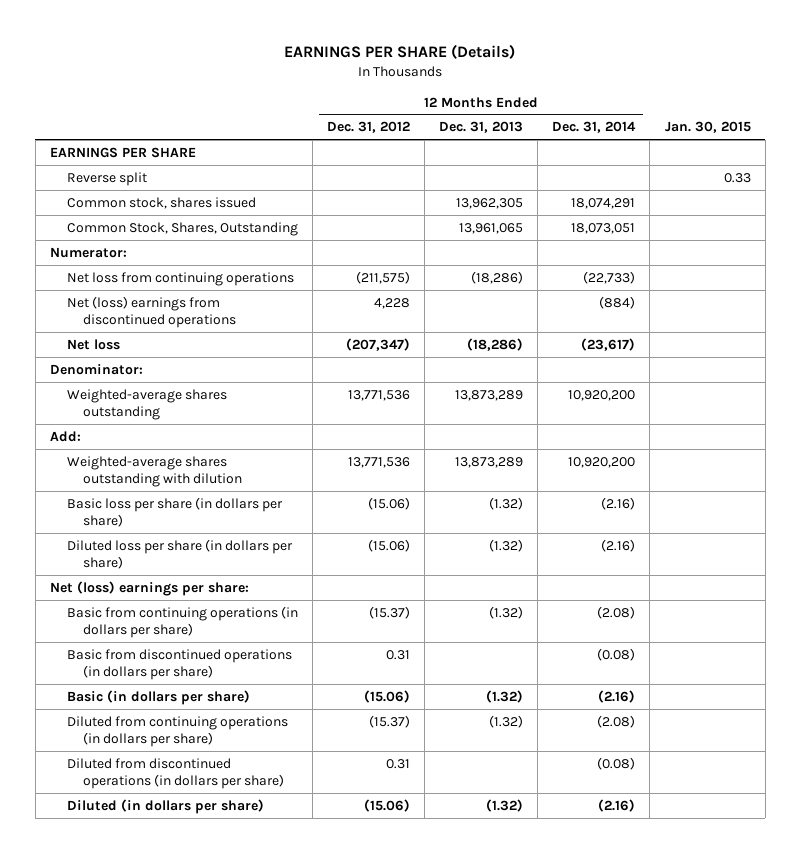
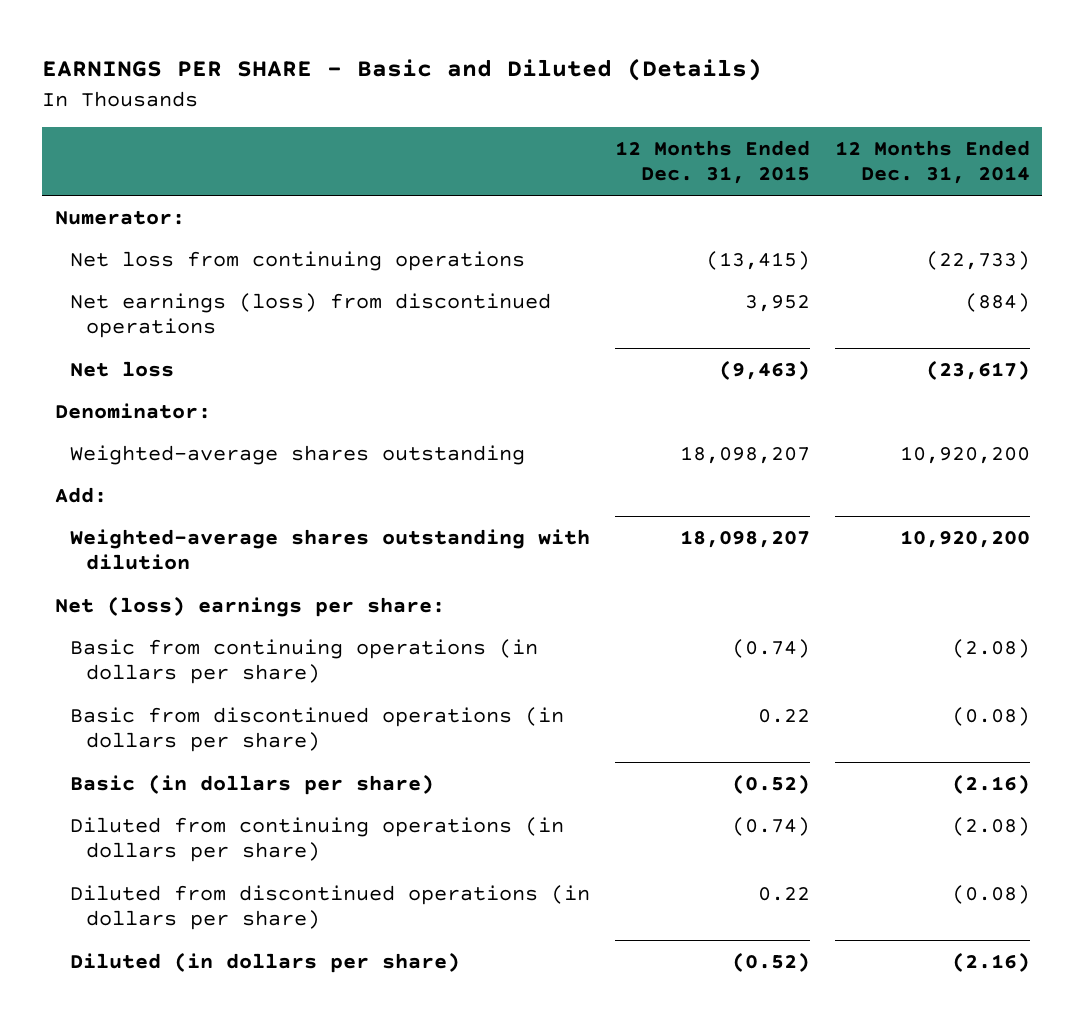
[284,43,516,59] EARNINGS PER SHARE (Details) -> [42,58,763,82] EARNINGS PER SHARE - Basic and Diluted (Details)
[326,121,410,134] Dec. 31, 2012 -> none
[439,121,524,134] Dec. 31, 2013 -> none
[664,121,751,134] Jan. 30, 2015 -> none
none -> [615,140,811,185] 12 Months Ended Dec. 31, 2015
[49,146,196,158] EARNINGS PER SHARE -> none
[66,171,147,186] Reverse split -> none
[66,196,256,209] Common stock, shares issued -> none
[66,221,298,236] Common Stock, Shares, Outstanding -> none
[66,295,237,328] Net (loss) earnings from discontinued operations -> [70,292,552,339] Net earnings (loss) from discontinued operations
[66,496,283,527] Basic loss per share (in dollars per share) -> none
[66,538,293,569] Diluted loss per share (in dollars per share) -> none

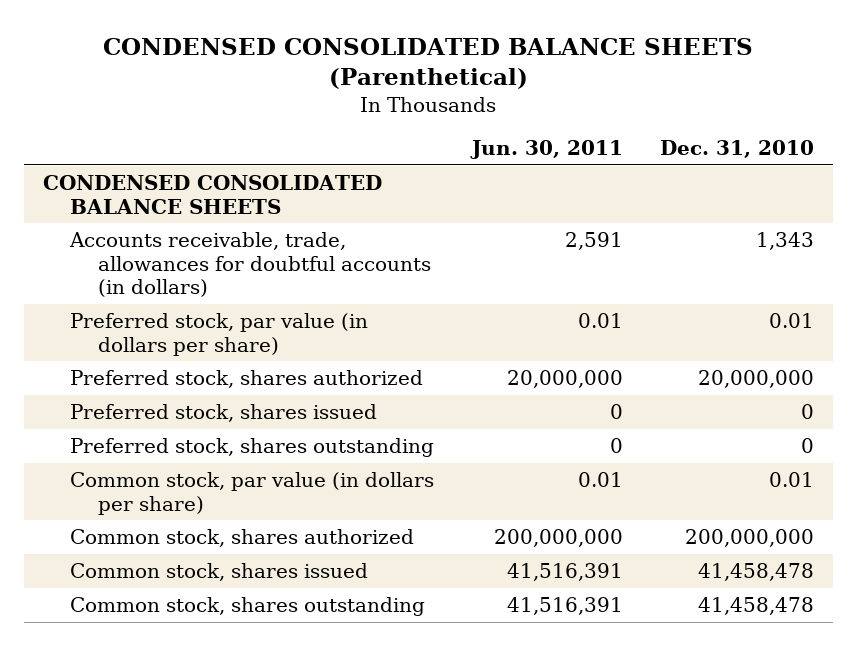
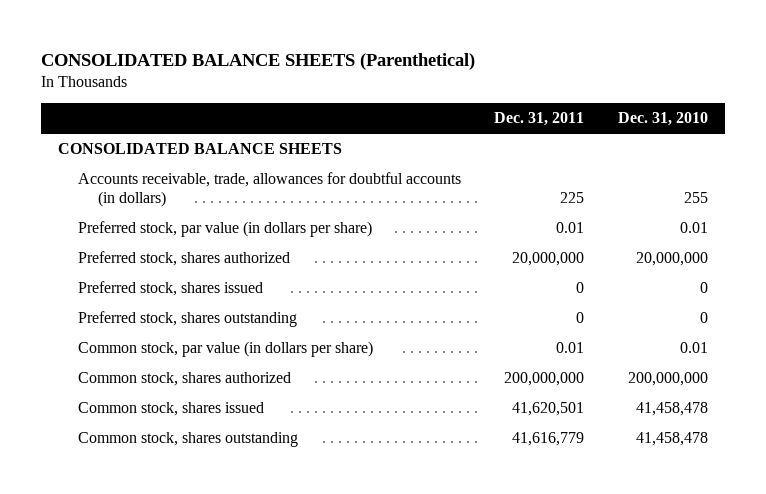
[103,37,754,90] CONDENSED CONSOLIDATED BALANCE SHEETS (Parenthetical) -> [40,52,475,70] CONSOLIDATED BALANCE SHEETS (Parenthetical)
[469,140,623,160] Jun. 30, 2011 -> none
none -> [494,112,585,127] Dec. 31, 2011
[42,174,382,214] CONDENSED CONSOLIDATED BALANCE SHEETS -> [57,143,342,155] CONSOLIDATED BALANCE SHEETS
[755,231,814,250] 1,343 -> [683,192,708,204] 255

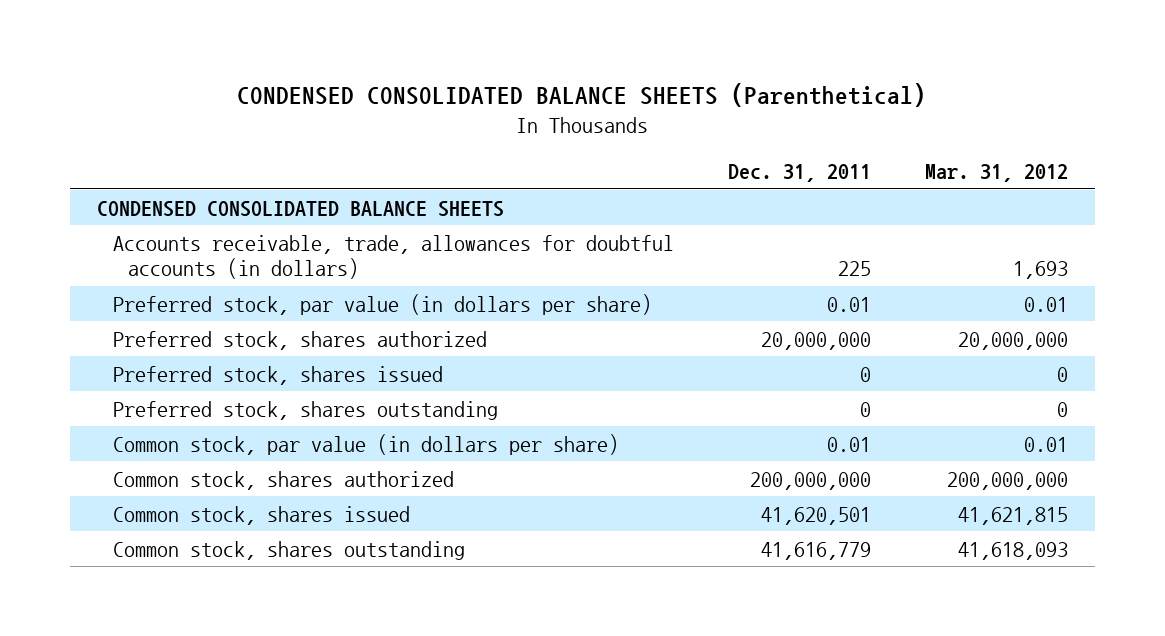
[40,52,475,70] CONSOLIDATED BALANCE SHEETS (Parenthetical) -> [237,83,927,108] CONDENSED CONSOLIDATED BALANCE SHEETS (Parenthetical)
[617,112,708,127] Dec. 31, 2010 -> none
none -> [924,163,1068,182] Mar. 31, 2012
[57,143,342,155] CONSOLIDATED BALANCE SHEETS -> [96,200,504,217] CONDENSED CONSOLIDATED BALANCE SHEETS

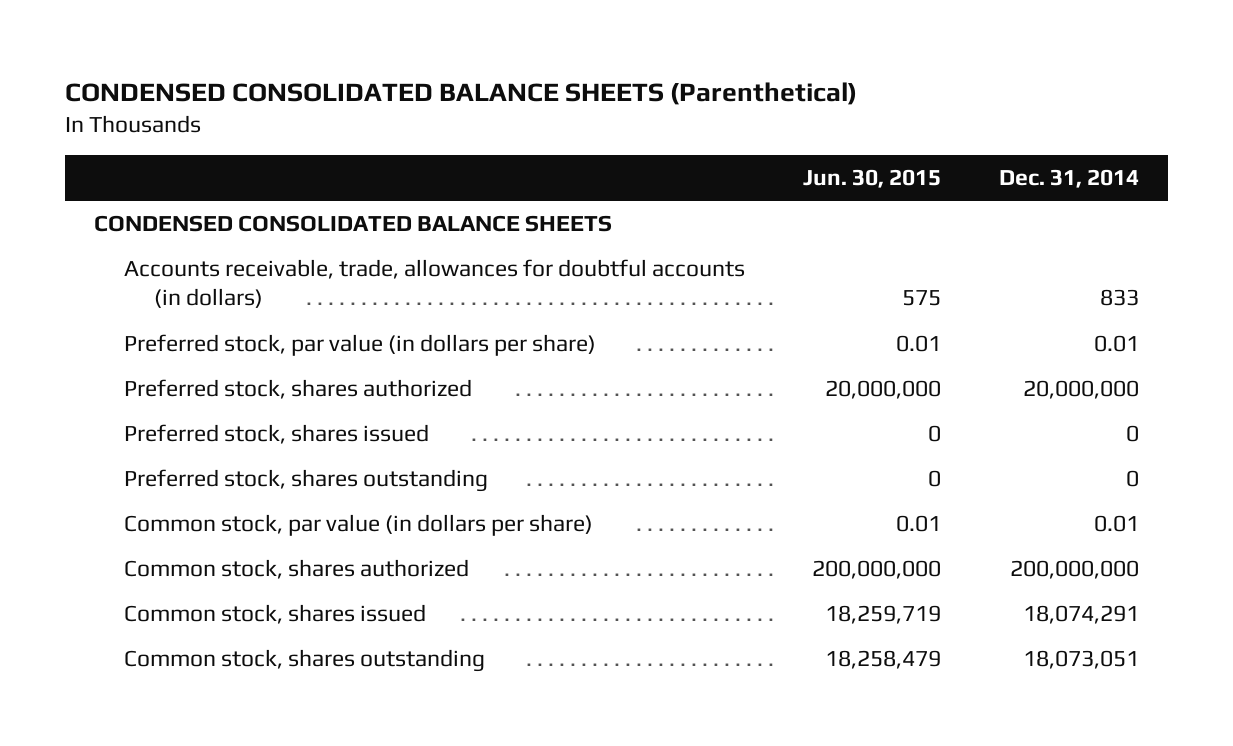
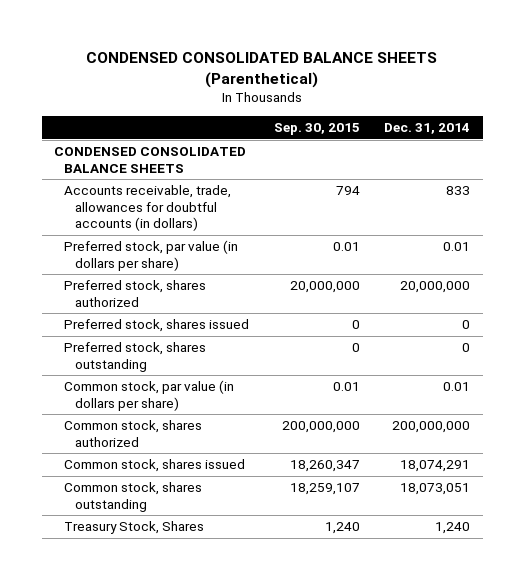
[803,168,942,188] Jun. 30, 2015 -> none
none -> [273,123,360,136] Sep. 30, 2015
none -> [64,521,205,535] Treasury Stock, Shares

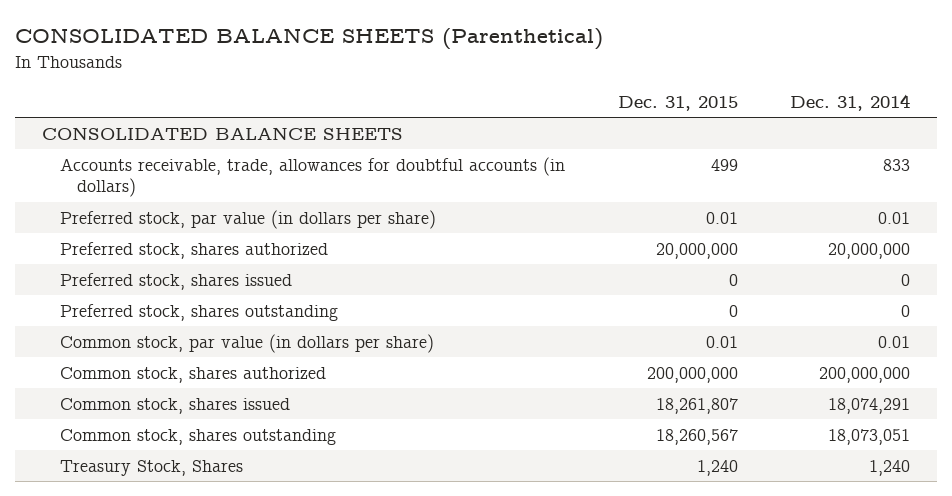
[86,51,438,88] CONDENSED CONSOLIDATED BALANCE SHEETS (Parenthetical) -> [15,28,604,51] CONSOLIDATED BALANCE SHEETS (Parenthetical)
[273,123,360,136] Sep. 30, 2015 -> none
none -> [617,95,738,111] Dec. 31, 2015
[54,147,247,173] CONDENSED CONSOLIDATED BALANCE SHEETS -> [41,126,403,140] CONSOLIDATED BALANCE SHEETS

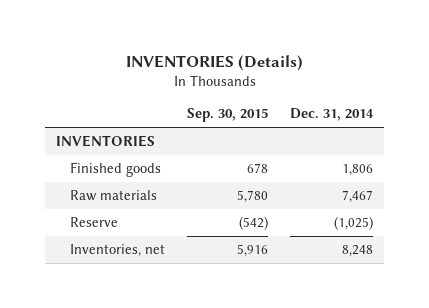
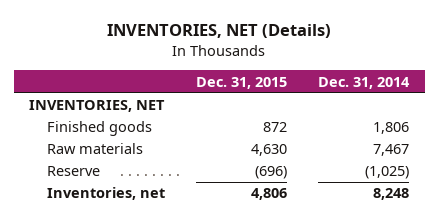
[125,54,303,71] INVENTORIES (Details) -> [107,24,332,39] INVENTORIES, NET (Details)
[187,108,269,123] Sep. 30, 2015 -> none
none -> [195,76,287,89] Dec. 31, 2015
[55,134,155,147] INVENTORIES -> [29,100,166,113] INVENTORIES, NET

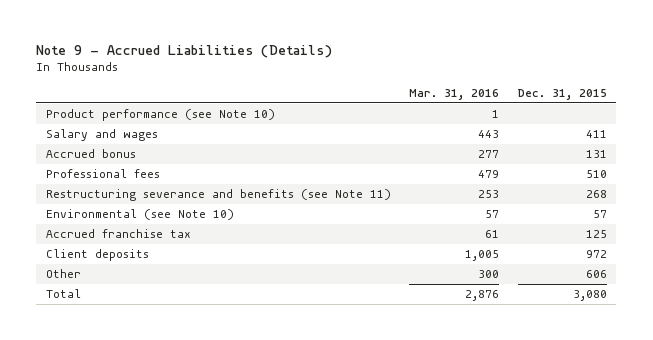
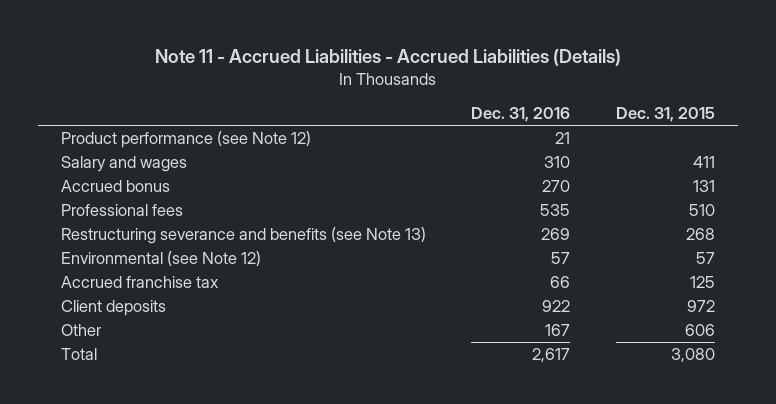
[36,45,333,59] Note 9 - Accrued Liabilities (Details) -> [154,48,621,66] Note 11 - Accrued Liabilities - Accrued Liabilities (Details)
[409,89,500,101] Mar. 31, 2016 -> none
none -> [471,107,571,123] Dec. 31, 2016
[45,109,275,122] Product performance (see Note 10) -> [60,130,311,148] Product performance (see Note 12)
[45,189,391,202] Restructuring severance and benefits (see Note 11) -> [60,226,426,244] Restructuring severance and benefits (see Note 13)
[45,209,234,221] Environmental (see Note 10) -> [60,250,261,266] Environmental (see Note 12)

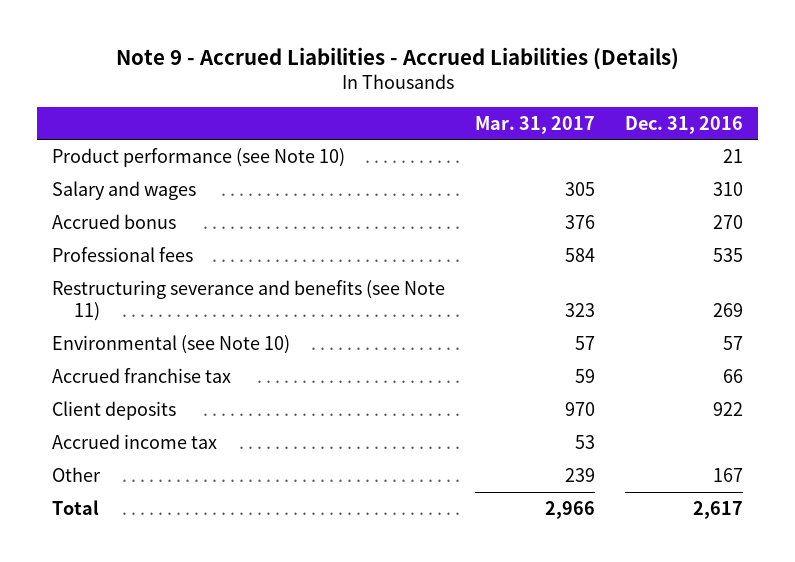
[154,48,621,66] Note 11 - Accrued Liabilities - Accrued Liabilities (Details) -> [115,46,679,70] Note 9 - Accrued Liabilities - Accrued Liabilities (Details)
[616,107,716,123] Dec. 31, 2015 -> none
none -> [475,115,596,134] Mar. 31, 2017
[60,130,311,148] Product performance (see Note 12) -> [52,147,346,167] Product performance (see Note 10)
[60,226,426,244] Restructuring severance and benefits (see Note 13) -> [52,279,446,321] Restructuring severance and benefits (see Note 11)
[60,250,261,266] Environmental (see Note 12) -> [52,334,291,354] Environmental (see Note 10)
none -> [52,433,218,449] Accrued income tax

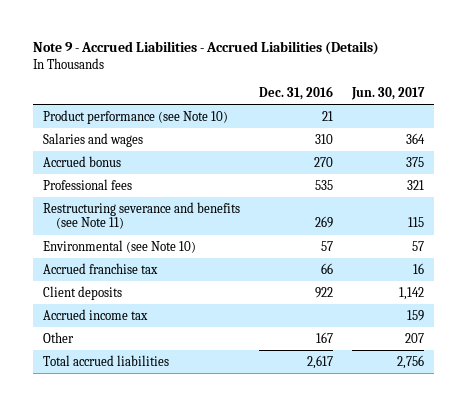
[475,115,596,134] Mar. 31, 2017 -> none
none -> [351,86,426,100] Jun. 30, 2017
[52,180,197,200] Salary and wages -> [42,132,143,147] Salaries and wages
[52,499,100,515] Total -> [42,354,169,366] Total accrued liabilities

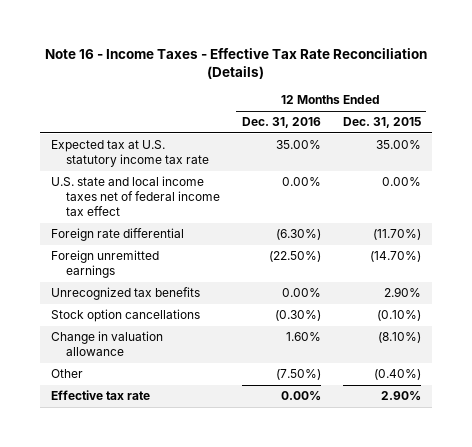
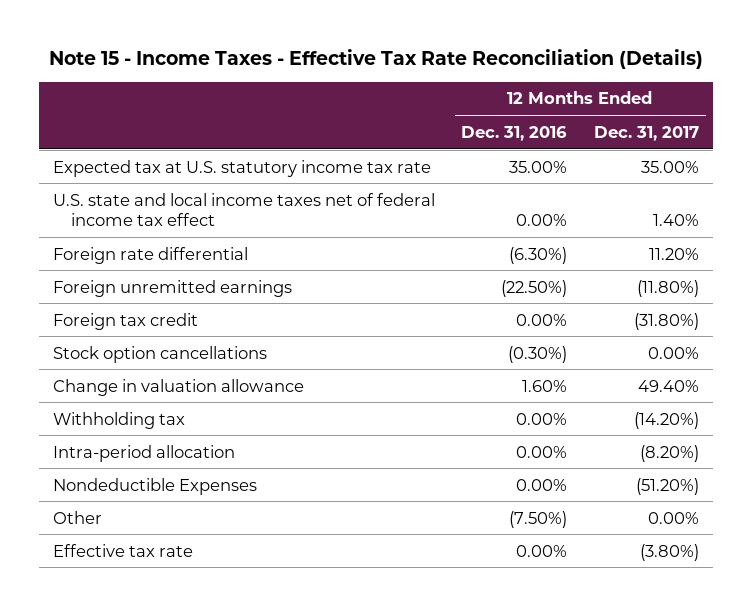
[45,47,428,80] Note 16 - Income Taxes - Effective Tax Rate Reconciliation (Details) -> [48,48,703,69] Note 15 - Income Taxes - Effective Tax Rate Reconciliation (Details)
[342,117,421,129] Dec. 31, 2015 -> none
none -> [594,125,700,141] Dec. 31, 2017
[51,287,201,301] Unrecognized tax benefits -> none
none -> [52,312,198,330] Foreign tax credit
none -> [52,411,185,429] Withholding tax
none -> [52,444,235,462] Intra-period allocation
none -> [52,477,257,495] Nondeductible Expenses

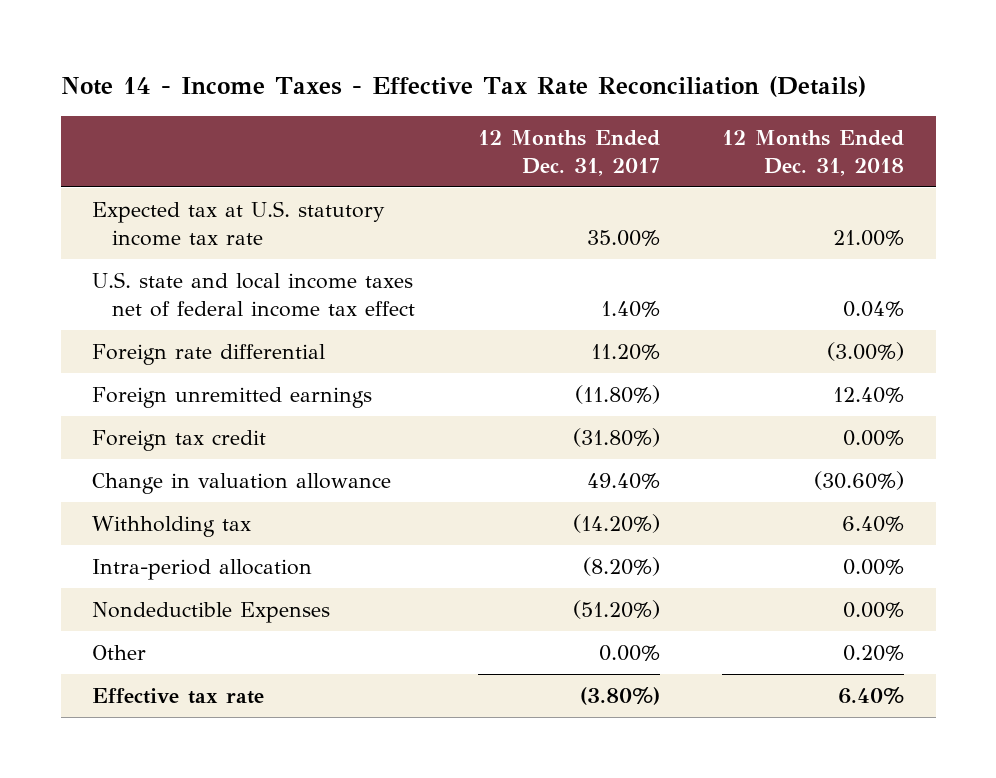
[48,48,703,69] Note 15 - Income Taxes - Effective Tax Rate Reconciliation (Details) -> [60,76,866,98] Note 14 - Income Taxes - Effective Tax Rate Reconciliation (Details)
[461,125,568,141] Dec. 31, 2016 -> none
none -> [722,129,905,177] 12 Months Ended Dec. 31, 2018
[52,345,267,363] Stock option cancellations -> none

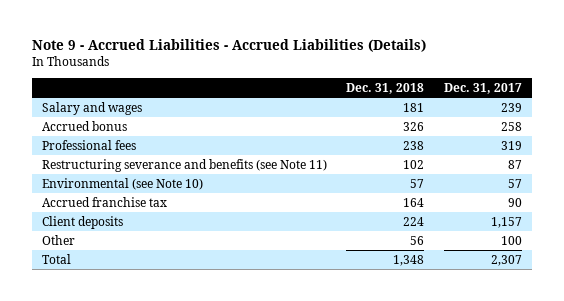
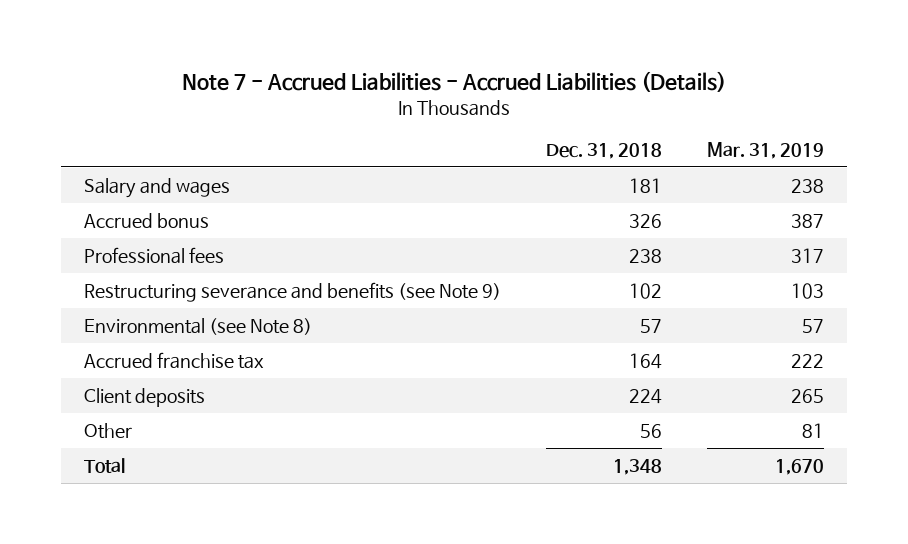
[31,39,426,53] Note 9 - Accrued Liabilities - Accrued Liabilities (Details) -> [181,71,726,93] Note 7 - Accrued Liabilities - Accrued Liabilities (Details)
[444,82,523,94] Dec. 31, 2017 -> none
none -> [707,141,825,159] Mar. 31, 2019
[41,158,327,172] Restructuring severance and benefits (see Note 11) -> [83,282,501,303] Restructuring severance and benefits (see Note 9)
[41,177,203,190] Environmental (see Note 10) -> [83,318,312,336] Environmental (see Note 8)

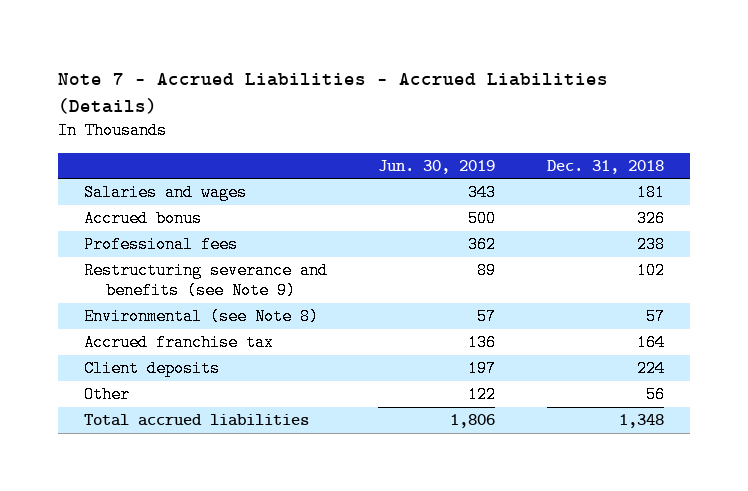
[707,141,825,159] Mar. 31, 2019 -> none
none -> [378,159,496,174] Jun. 30, 2019
[83,178,230,199] Salary and wages -> [83,184,247,202] Salaries and wages
[83,458,125,474] Total -> [83,414,309,427] Total accrued liabilities

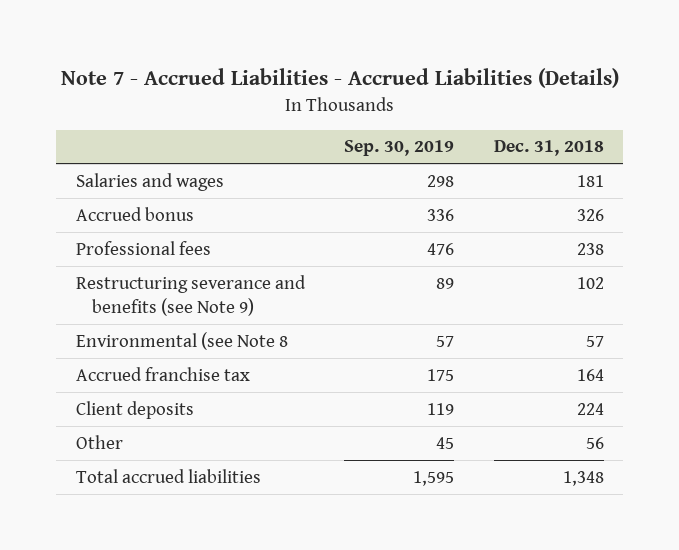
[378,159,496,174] Jun. 30, 2019 -> none
none -> [344,140,455,157] Sep. 30, 2019
[83,308,319,326] Environmental (see Note 8) -> [75,331,288,350] Environmental (see Note 8

